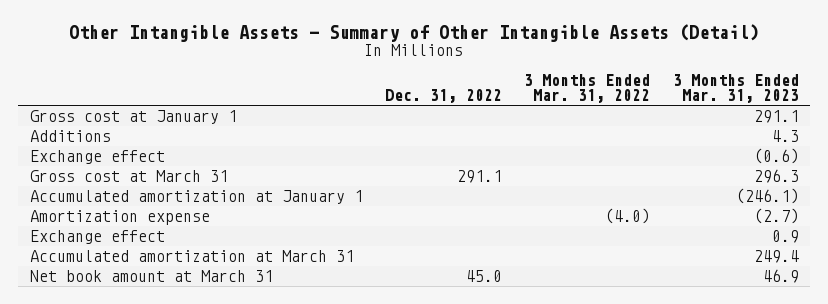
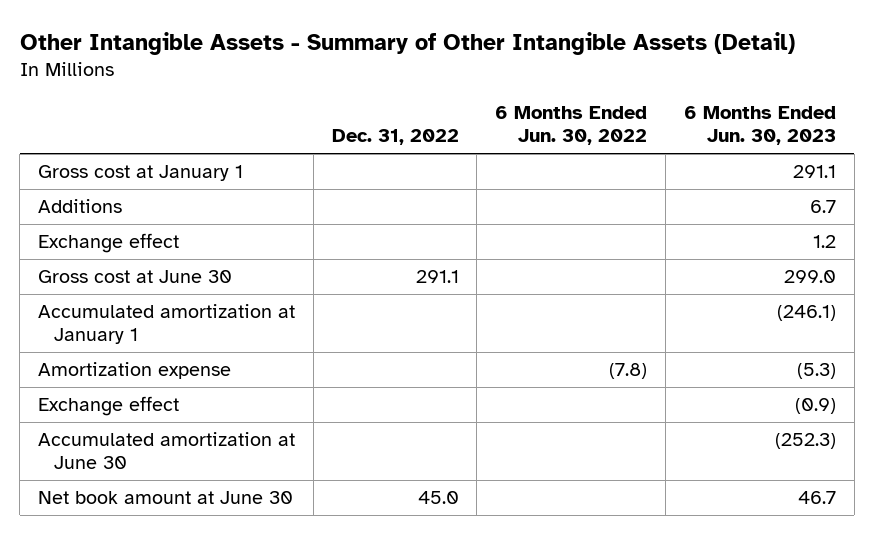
[524,73,651,103] 3 Months Ended Mar. 31, 2022 -> none
[672,73,799,103] 3 Months Ended Mar. 31, 2023 -> none
none -> [495,106,648,145] 6 Months Ended Jun. 30, 2022
none -> [683,106,836,145] 6 Months Ended Jun. 30, 2023
[29,170,228,183] Gross cost at March 31 -> [37,270,232,284] Gross cost at June 30
[29,250,354,263] Accumulated amortization at March 31 -> [37,432,295,469] Accumulated amortization at June 30
[29,270,273,283] Net book amount at March 31 -> [37,491,293,505] Net book amount at June 30

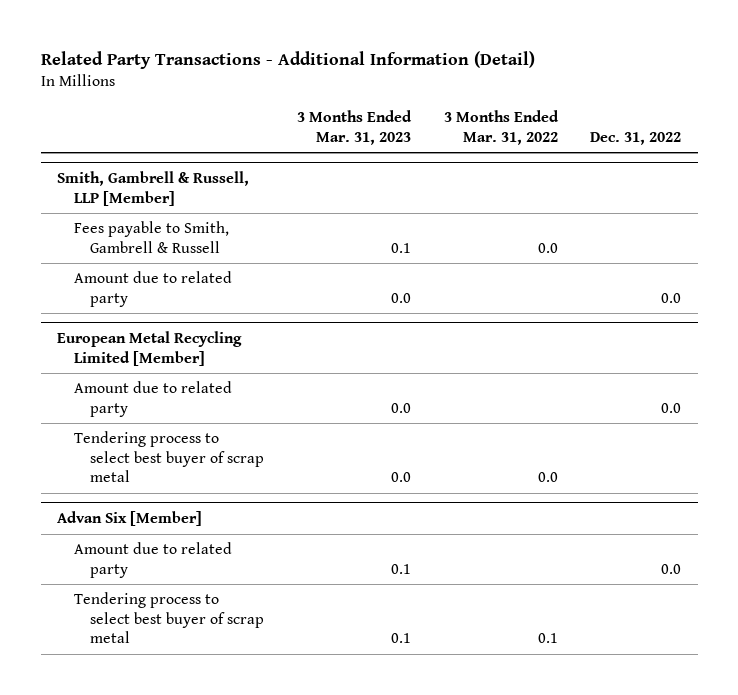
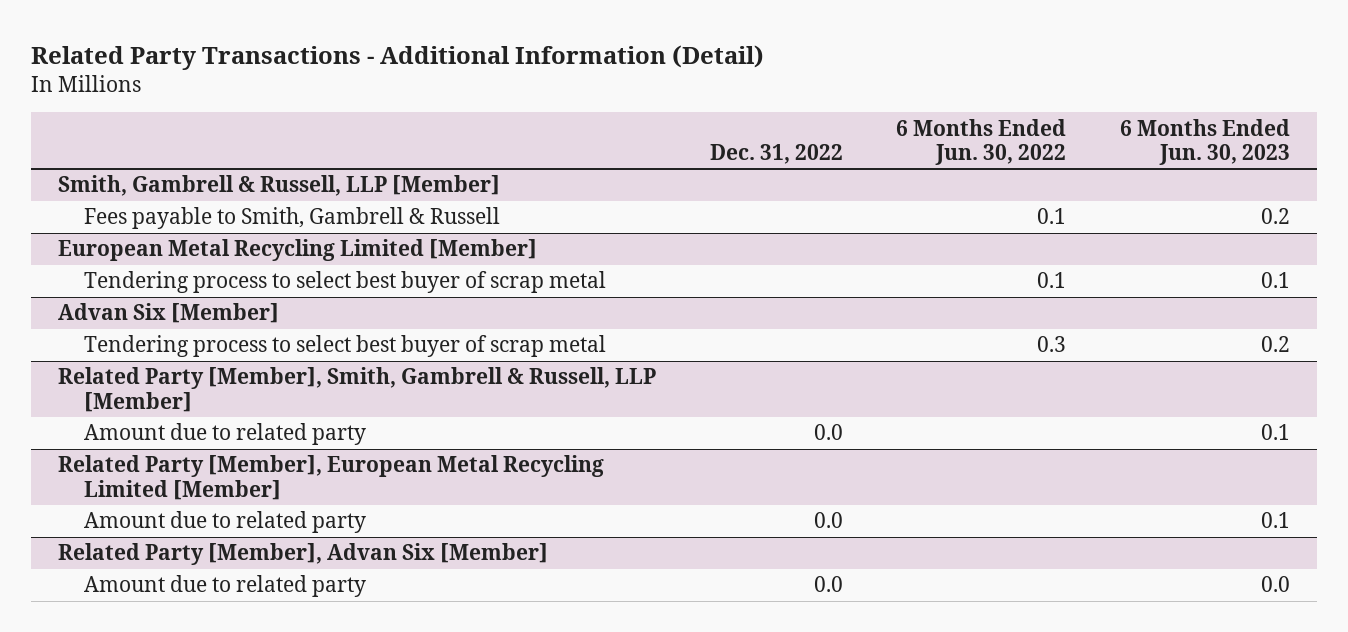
[296,110,412,145] 3 Months Ended Mar. 31, 2023 -> none
[443,110,559,145] 3 Months Ended Mar. 31, 2022 -> none
none -> [896,118,1067,165] 6 Months Ended Jun. 30, 2022
none -> [1119,118,1290,165] 6 Months Ended Jun. 30, 2023
[73,271,232,307] Amount due to related party -> none
[73,381,232,417] Amount due to related party -> none
[73,542,232,578] Amount due to related party -> none
none -> [58,367,657,412] Related Party [Member], Smith, Gambrell & Russell, LLP [Member]
none -> [84,423,367,446] Amount due to related party
none -> [58,455,605,500] Related Party [Member], European Metal Recycling Limited [Member]
none -> [84,511,367,534] Amount due to related party
none -> [58,543,549,566] Related Party [Member], Advan Six [Member]
none -> [84,575,367,598] Amount due to related party

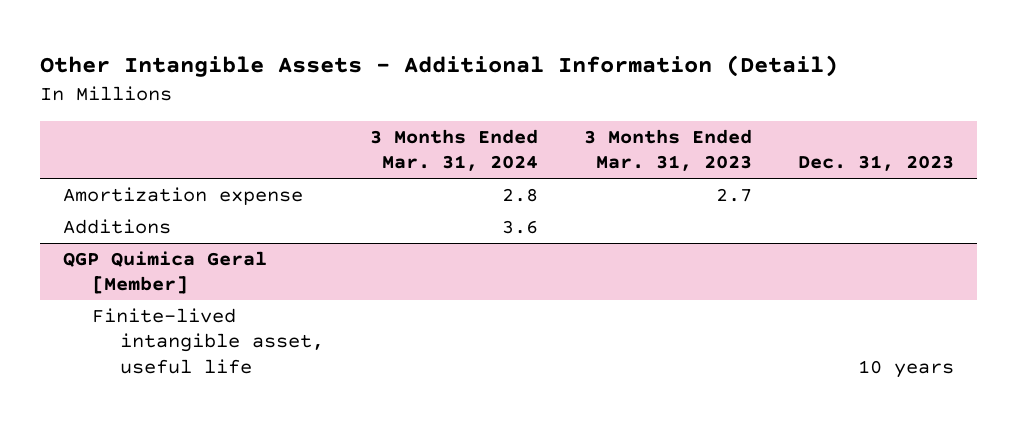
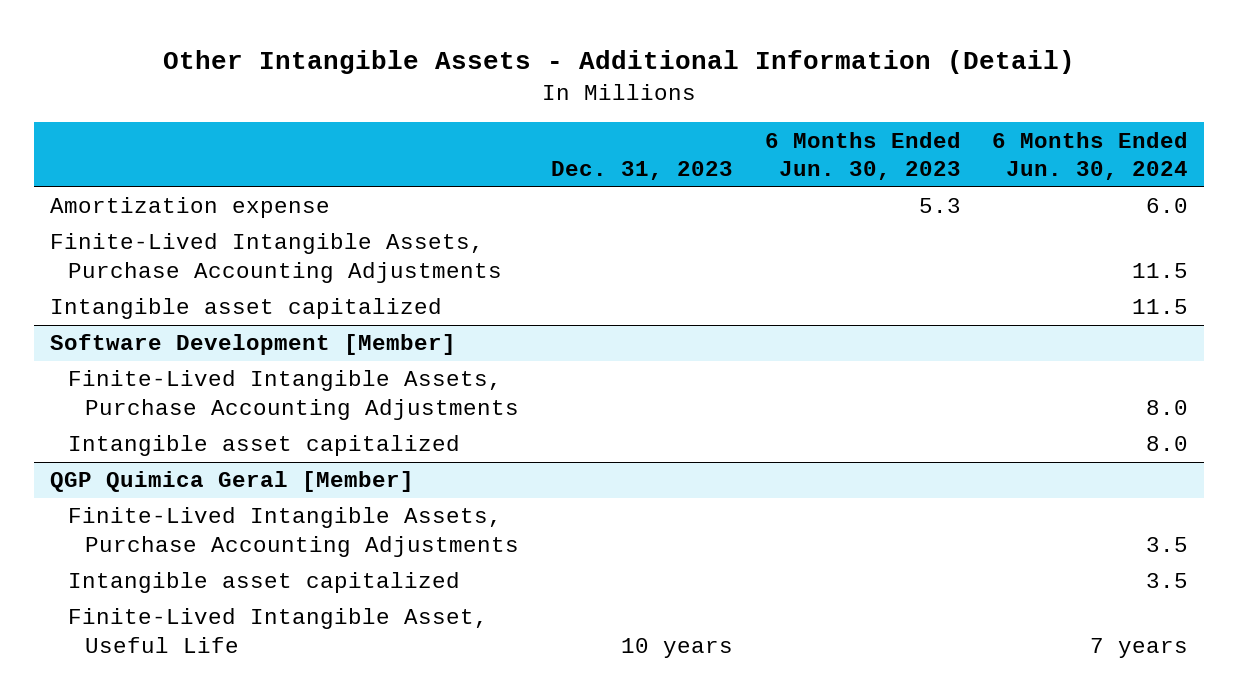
[370,128,539,172] 3 Months Ended Mar. 31, 2024 -> none
[584,128,753,172] 3 Months Ended Mar. 31, 2023 -> none
none -> [764,131,961,181] 6 Months Ended Jun. 30, 2023
none -> [992,131,1189,181] 6 Months Ended Jun. 30, 2024
[63,219,172,235] Additions -> [50,233,502,283] Finite-Lived Intangible Assets, Purchase Accounting Adjustments
none -> [50,298,443,320] Intangible asset capitalized
none -> [50,334,457,356] Software Development [Member]
none -> [67,370,520,420] Finite-Lived Intangible Assets, Purchase Accounting Adjustments
none -> [67,435,460,457] Intangible asset capitalized
none -> [67,507,520,557] Finite-Lived Intangible Assets, Purchase Accounting Adjustments
none -> [67,572,460,594] Intangible asset capitalized
[91,308,325,374] Finite-lived intangible asset, useful life -> [67,608,488,653] Finite-Lived Intangible Asset, Useful Life

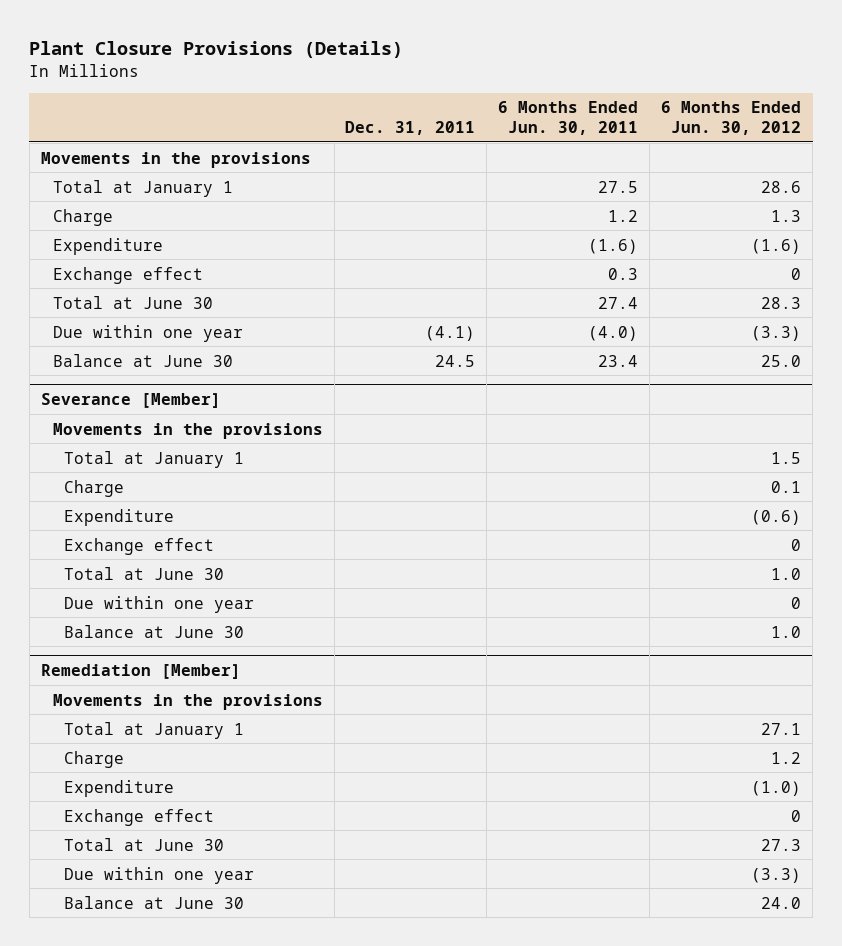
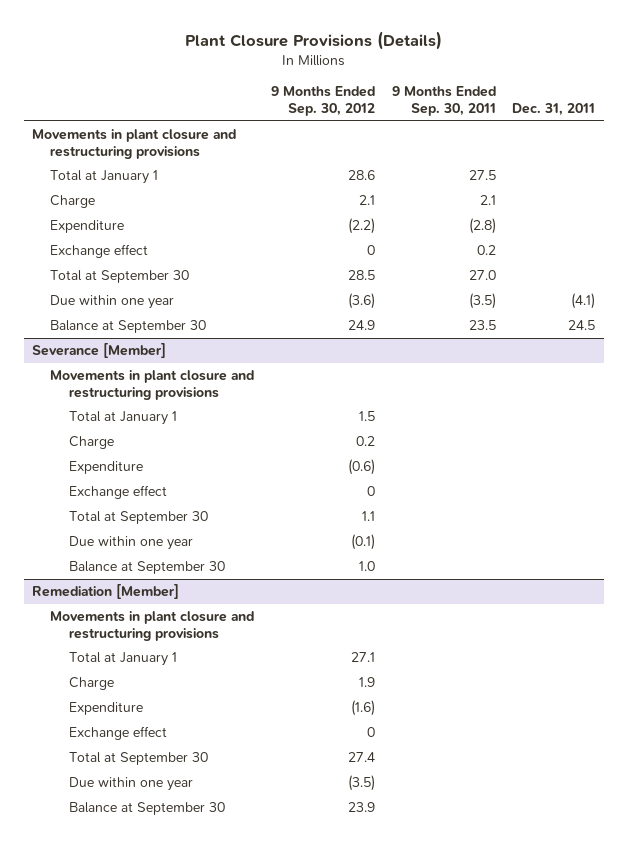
[498,101,639,135] 6 Months Ended Jun. 30, 2011 -> none
[661,101,802,135] 6 Months Ended Jun. 30, 2012 -> none
none -> [271,86,376,117] 9 Months Ended Sep. 30, 2012
none -> [391,86,496,117] 9 Months Ended Sep. 30, 2011
[40,151,311,168] Movements in the provisions -> [32,129,237,159] Movements in plant closure and restructuring provisions
[52,295,213,309] Total at June 30 -> [50,270,190,284] Total at September 30
[52,353,233,367] Balance at June 30 -> [50,320,207,334] Balance at September 30
[52,422,323,439] Movements in the provisions -> [50,370,255,400] Movements in plant closure and restructuring provisions
[64,566,225,580] Total at June 30 -> [68,511,208,525] Total at September 30
[64,624,245,638] Balance at June 30 -> [68,561,225,575] Balance at September 30
[52,693,323,710] Movements in the provisions -> [50,611,255,641] Movements in plant closure and restructuring provisions
[64,837,225,851] Total at June 30 -> [68,752,208,766] Total at September 30
[64,895,245,909] Balance at June 30 -> [68,802,225,816] Balance at September 30

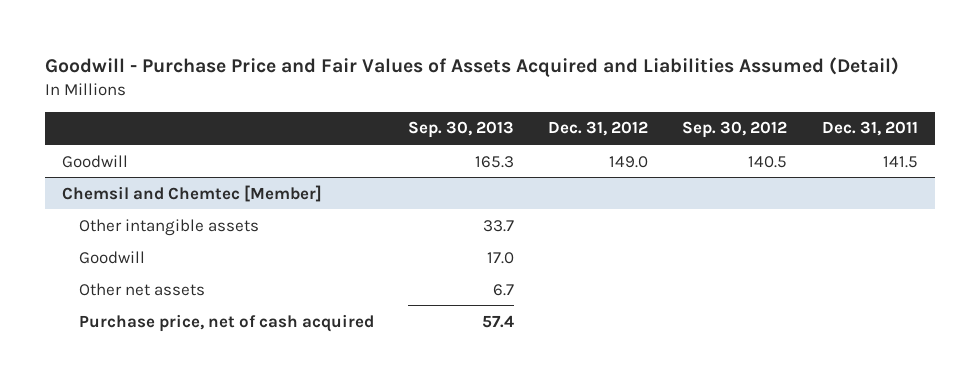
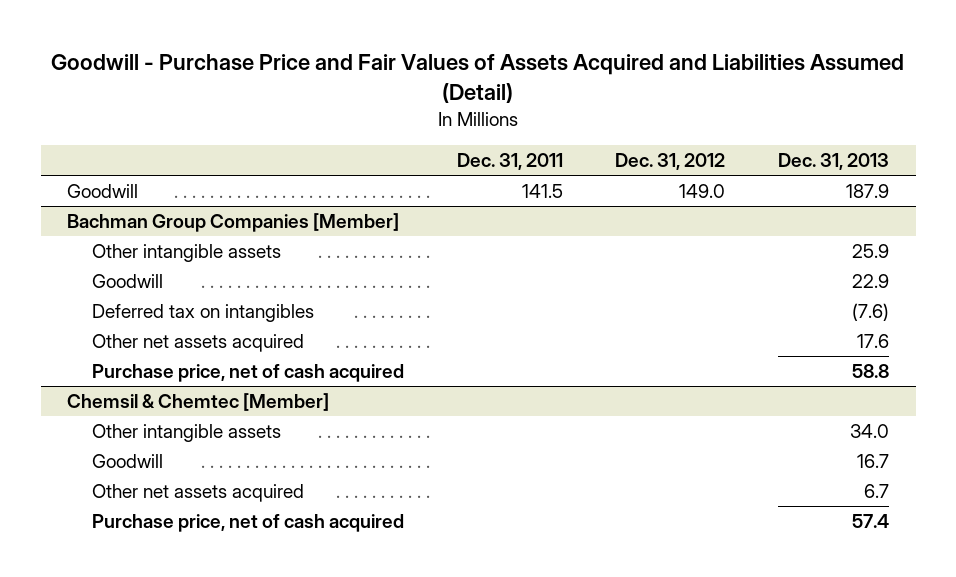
[407,121,514,139] Sep. 30, 2013 -> none
[682,121,788,139] Sep. 30, 2012 -> none
none -> [778,153,890,171] Dec. 31, 2013
none -> [67,213,400,233] Bachman Group Companies [Member]
none -> [91,244,281,263] Other intangible assets
none -> [91,274,163,289] Goodwill
none -> [91,304,314,323] Deferred tax on intangibles
none -> [91,334,304,353] Other net assets acquired
none -> [91,364,404,383] Purchase price, net of cash acquired
[62,184,323,202] Chemsil and Chemtec [Member] -> [67,393,330,412] Chemsil & Chemtec [Member]
[78,282,205,296] Other net assets -> [91,484,304,503] Other net assets acquired

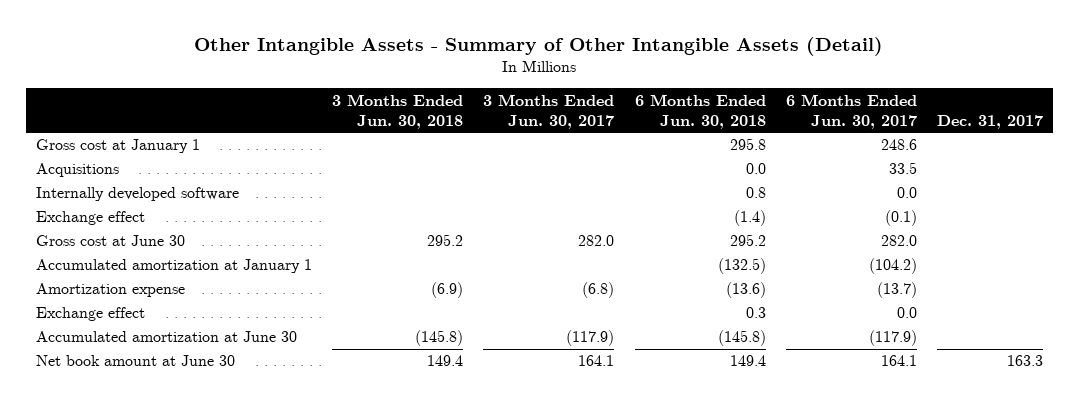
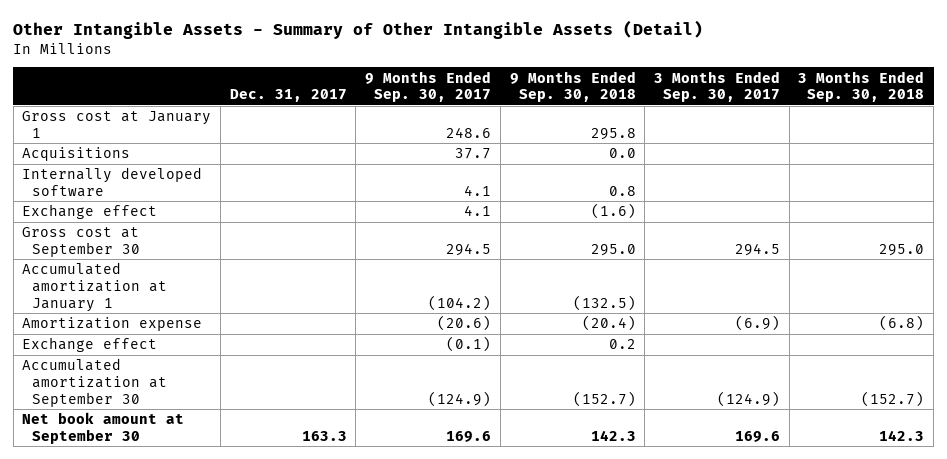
[332,93,464,129] 3 Months Ended Jun. 30, 2018 -> none
[483,93,615,129] 3 Months Ended Jun. 30, 2017 -> none
[634,93,766,129] 6 Months Ended Jun. 30, 2018 -> none
[785,93,917,129] 6 Months Ended Jun. 30, 2017 -> none
none -> [365,70,492,103] 9 Months Ended Sep. 30, 2017
none -> [509,70,636,103] 9 Months Ended Sep. 30, 2018
none -> [654,70,781,103] 3 Months Ended Sep. 30, 2017
none -> [798,70,925,103] 3 Months Ended Sep. 30, 2018
[36,235,186,247] Gross cost at June 30 -> [22,227,141,258] Gross cost at September 30
[36,331,298,343] Accumulated amortization at June 30 -> [22,358,168,407] Accumulated amortization at September 30
[36,355,236,367] Net book amount at June 30 -> [22,412,185,445] Net book amount at September 30

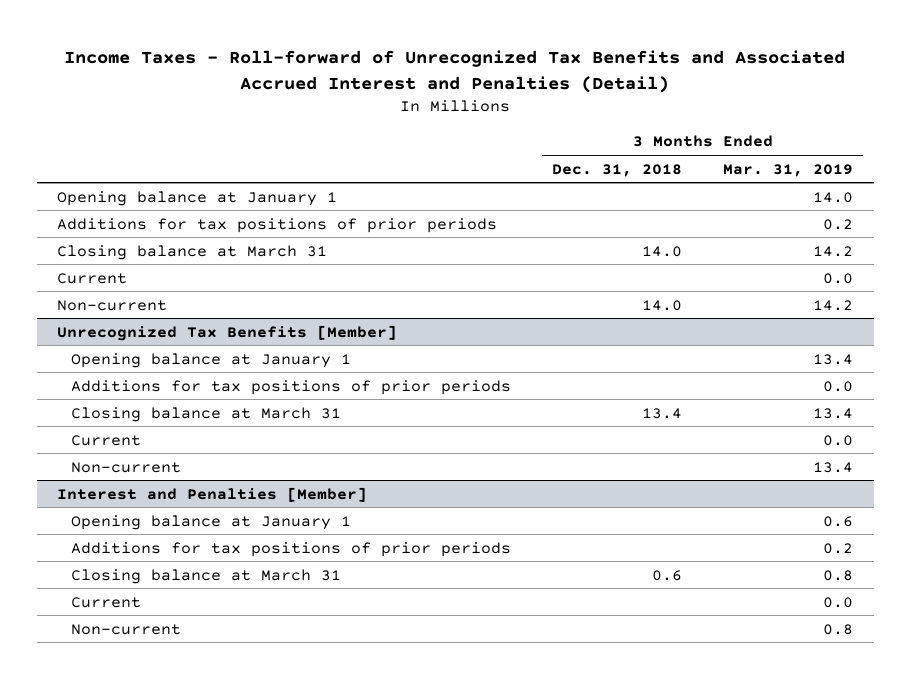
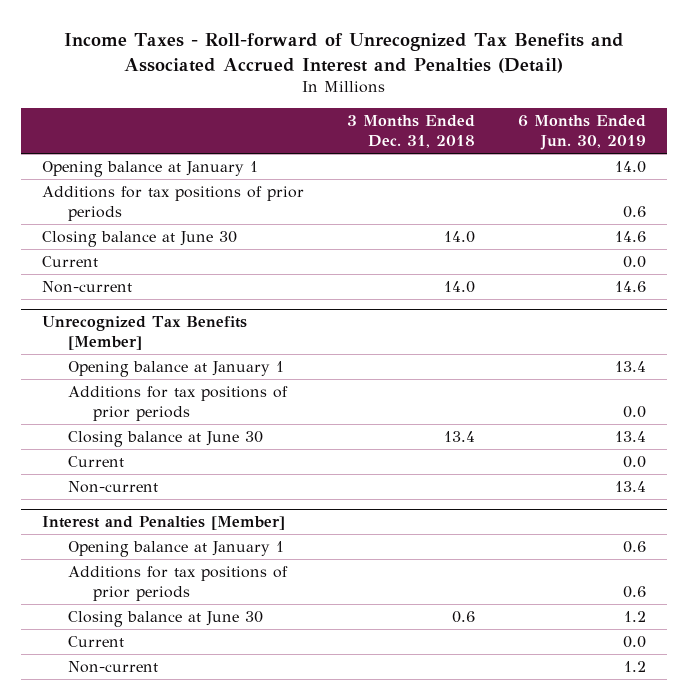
[723,163,854,177] Mar. 31, 2019 -> none
none -> [517,115,646,151] 6 Months Ended Jun. 30, 2019
[57,244,328,260] Closing balance at March 31 -> [42,231,238,248] Closing balance at June 30
[70,406,341,422] Closing balance at March 31 -> [67,431,263,448] Closing balance at June 30
[70,568,341,584] Closing balance at March 31 -> [67,611,263,628] Closing balance at June 30

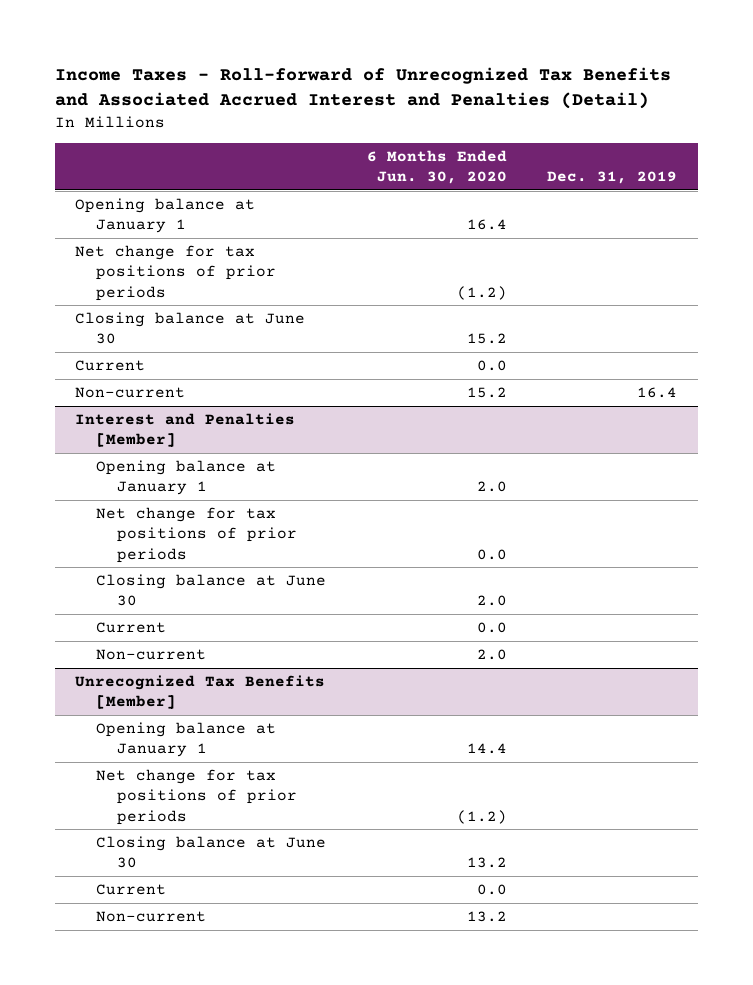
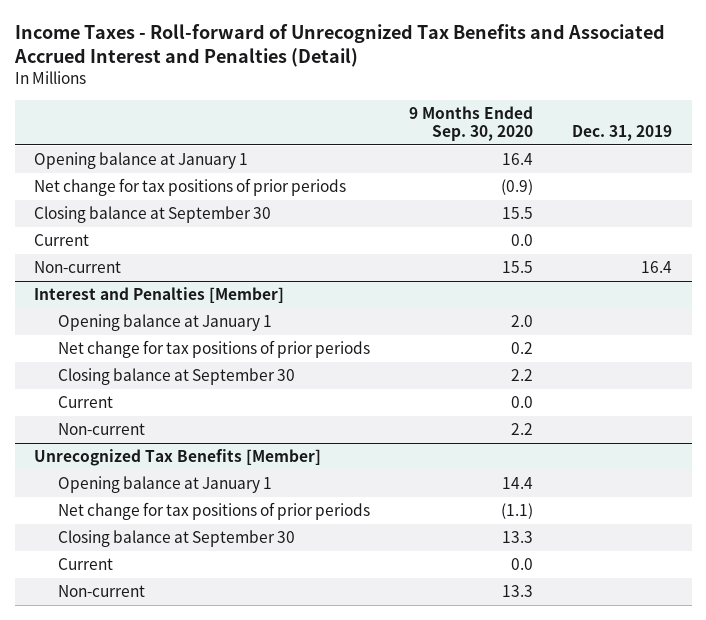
[366,149,507,185] 6 Months Ended Jun. 30, 2020 -> none
none -> [408,105,533,141] 9 Months Ended Sep. 30, 2020
[75,312,306,345] Closing balance at June 30 -> [34,206,272,224] Closing balance at September 30
[95,574,326,607] Closing balance at June 30 -> [57,368,295,386] Closing balance at September 30
[95,836,326,869] Closing balance at June 30 -> [57,530,295,548] Closing balance at September 30

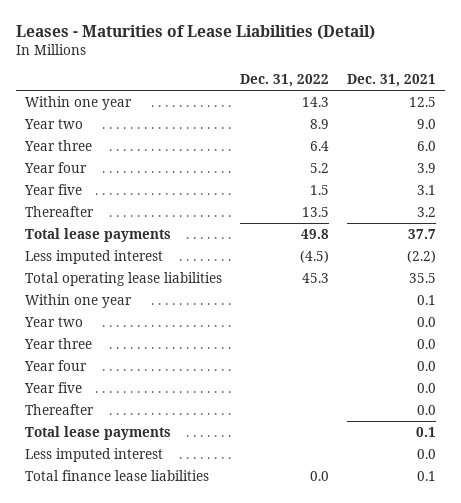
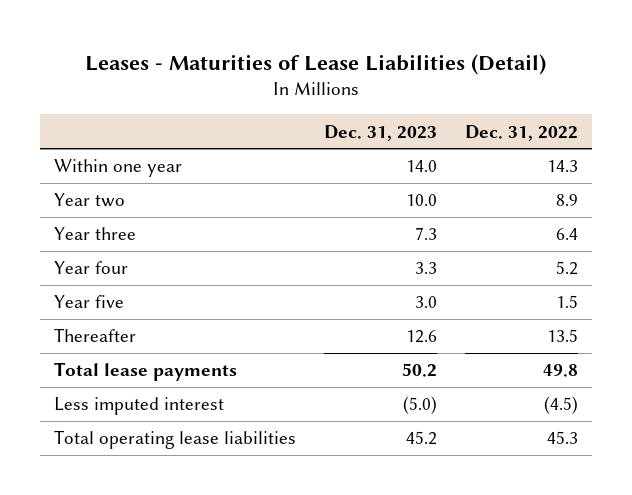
[347,73,437,87] Dec. 31, 2021 -> none
none -> [324,124,438,141] Dec. 31, 2023
[25,293,133,308] Within one year -> none
[24,316,84,327] Year two -> none
[24,337,93,349] Year three -> none
[24,359,88,371] Year four -> none
[24,381,83,393] Year five -> none
[25,403,95,415] Thereafter -> none
[25,425,172,440] Total lease payments -> none
[25,447,164,462] Less imputed interest -> none
[25,469,210,481] Total finance lease liabilities -> none

